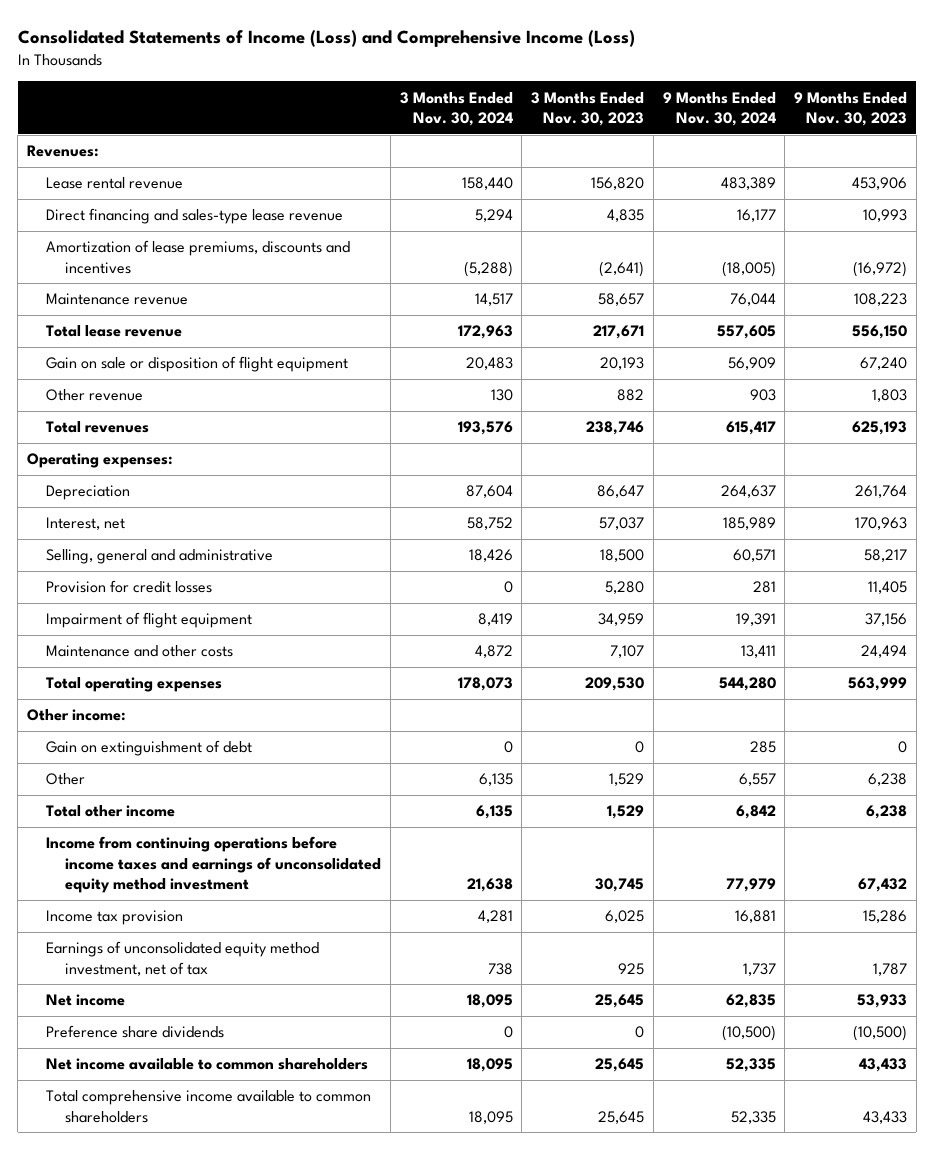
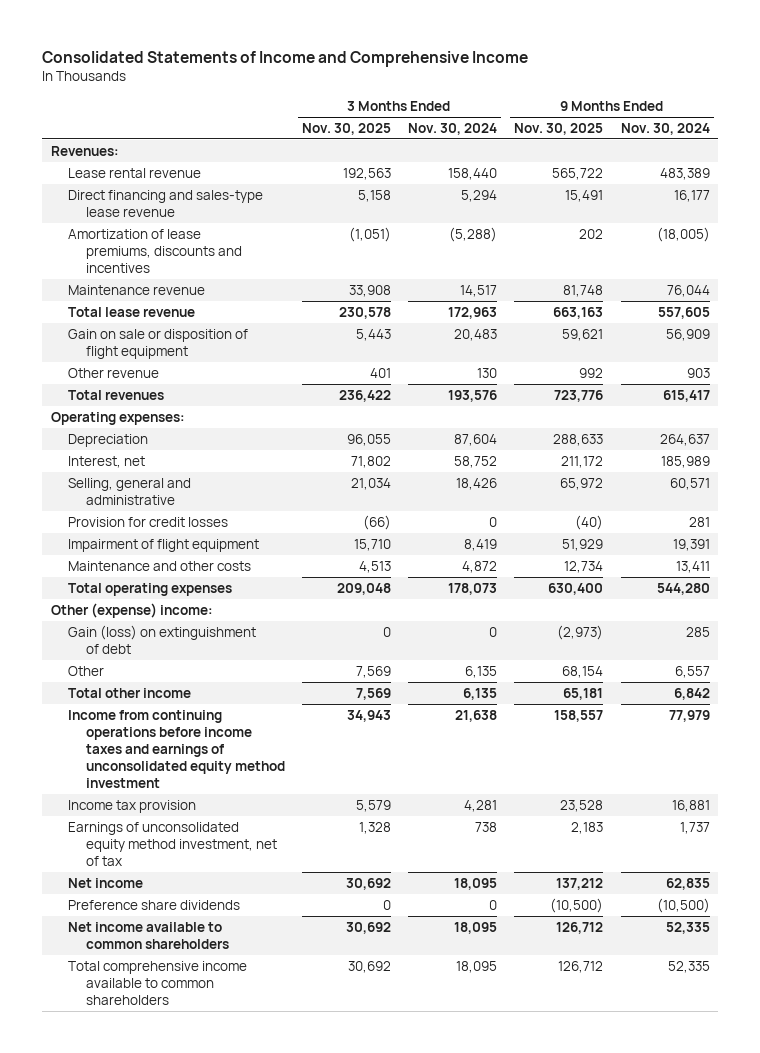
[17,30,635,48] Consolidated Statements of Income (Loss) and Comprehensive Income (Loss) -> [42,51,529,68] Consolidated Statements of Income and Comprehensive Income
[531,91,645,127] 3 Months Ended Nov. 30, 2023 -> none
[794,91,908,127] 9 Months Ended Nov. 30, 2023 -> none
none -> [301,122,391,135] Nov. 30, 2025
none -> [514,122,604,135] Nov. 30, 2025
[27,709,127,722] Other income: -> [50,602,213,618] Other (expense) income:
[46,740,253,757] Gain on extinguishment of debt -> [68,624,257,655] Gain (loss) on extinguishment of debt

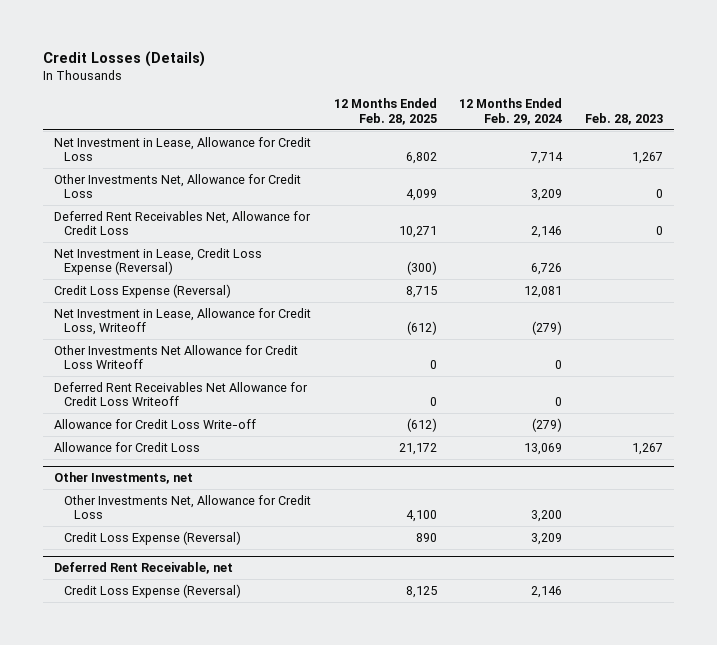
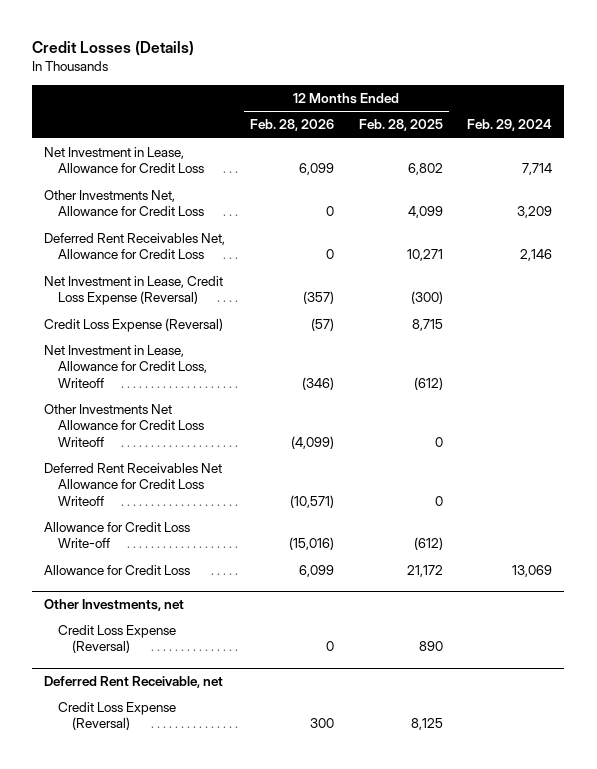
[459,98,563,125] 12 Months Ended Feb. 29, 2024 -> none
[584,112,663,125] Feb. 28, 2023 -> none
none -> [250,119,335,132] Feb. 28, 2026
none -> [467,119,553,132] Feb. 29, 2024
[64,494,312,520] Other Investments Net, Allowance for Credit Loss -> none

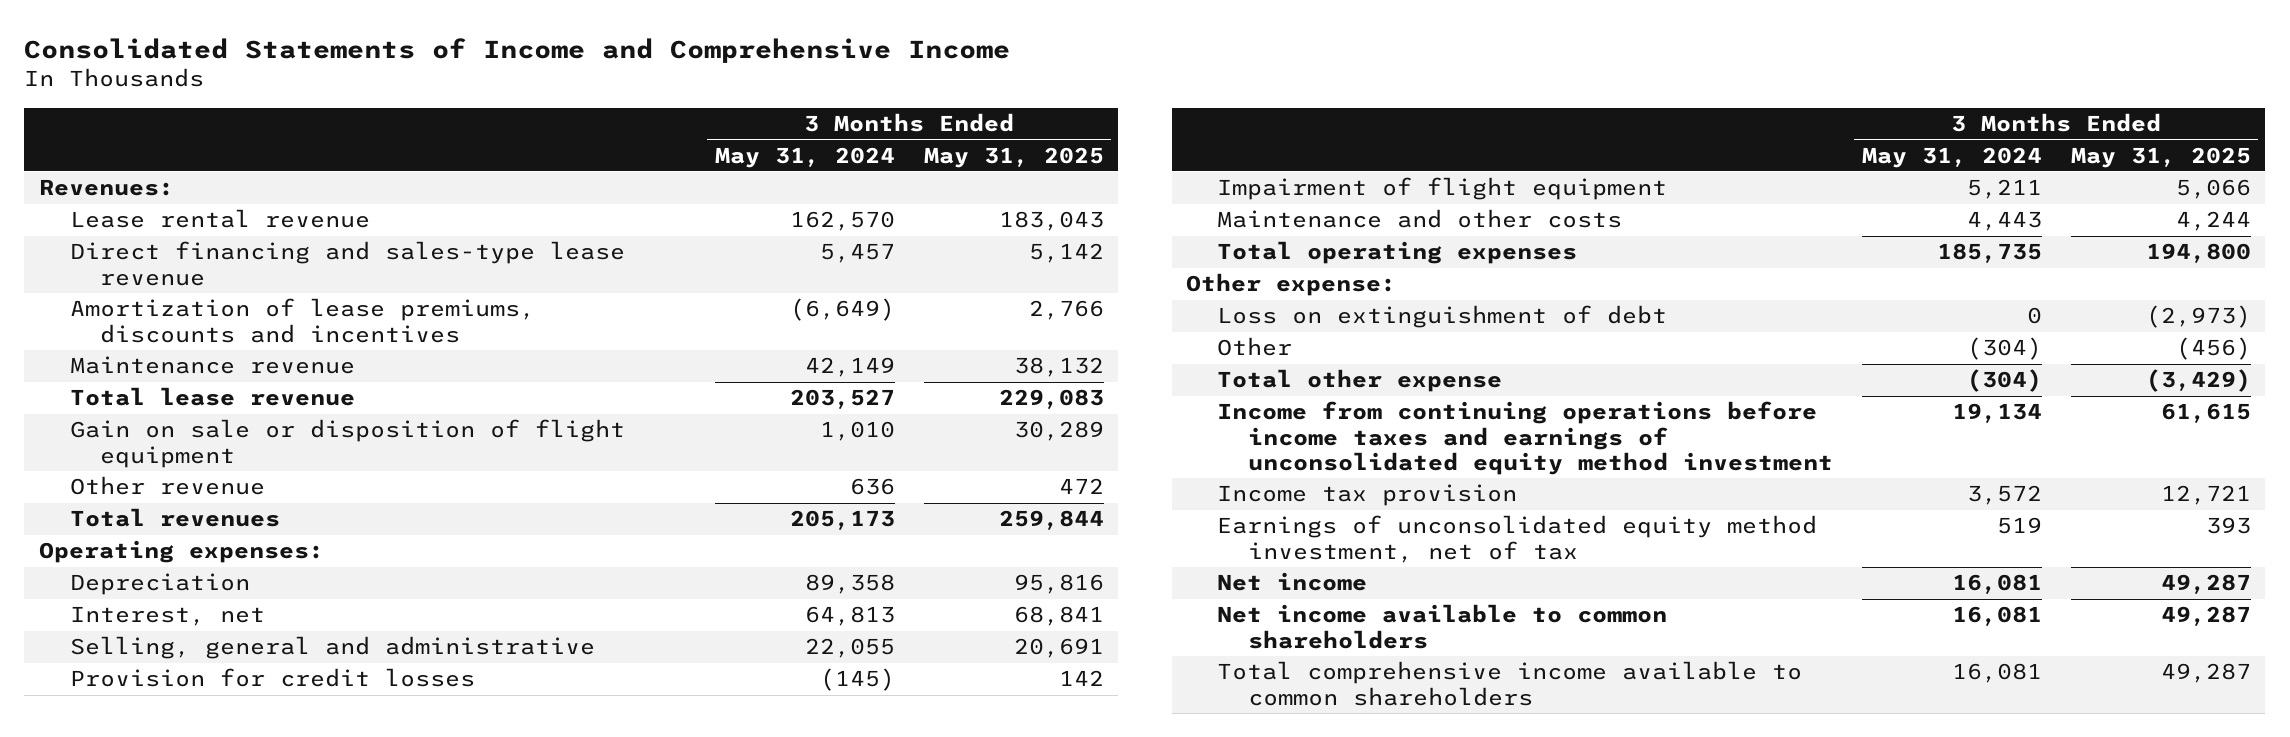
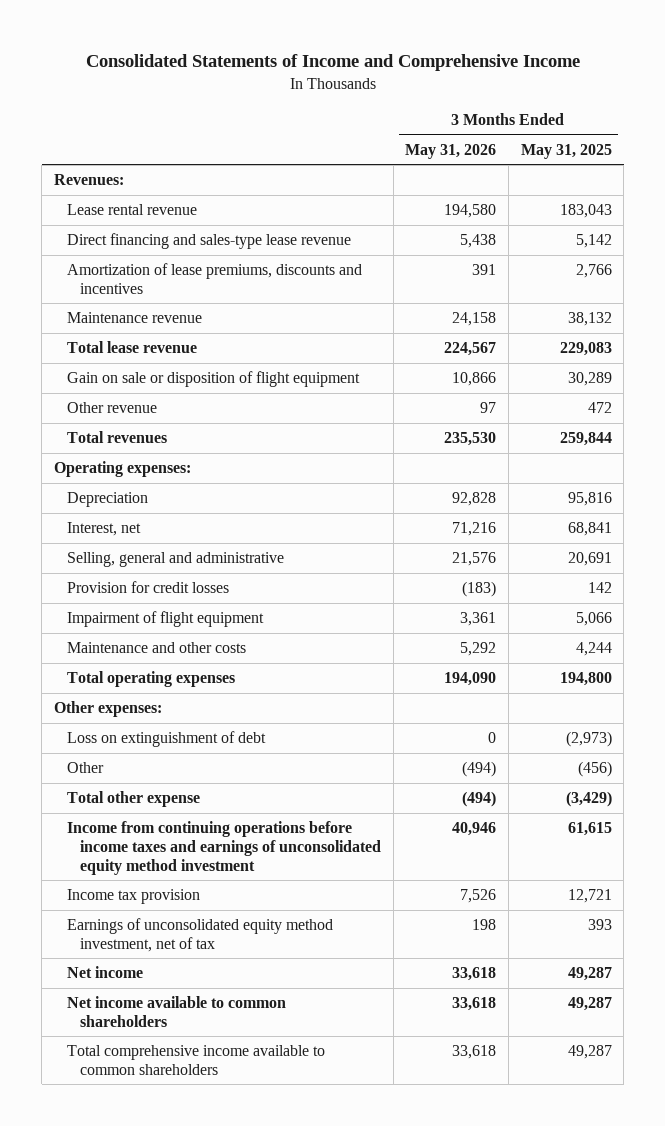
[714,146,895,168] May 31, 2024 -> none
none -> [405,143,497,159] May 31, 2026
[1186,273,1397,297] Other expense: -> [53,701,162,718] Other expenses:

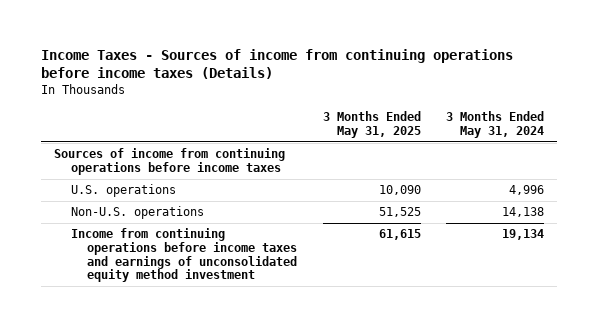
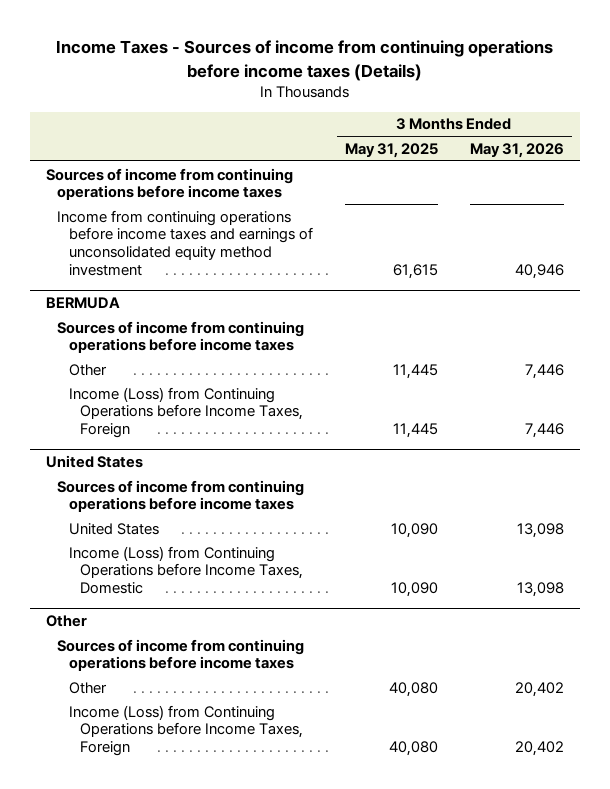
[446,111,545,138] 3 Months Ended May 31, 2024 -> none
none -> [469,142,564,158] May 31, 2026
[70,184,176,198] U.S. operations -> none
[70,206,204,220] Non-U.S. operations -> none
none -> [46,297,121,310] BERMUDA
none -> [57,320,305,354] Sources of income from continuing operations before income taxes
none -> [68,363,107,376] Other
none -> [68,386,303,439] Income (Loss) from Continuing Operations before Income Taxes, Foreign
none -> [46,455,144,469] United States
none -> [57,479,305,513] Sources of income from continuing operations before income taxes
none -> [68,522,159,535] United States
none -> [68,545,303,595] Income (Loss) from Continuing Operations before Income Taxes, Domestic
none -> [46,615,88,628] Other
none -> [57,638,305,672] Sources of income from continuing operations before income taxes
none -> [68,681,107,694] Other
none -> [68,704,303,757] Income (Loss) from Continuing Operations before Income Taxes, Foreign

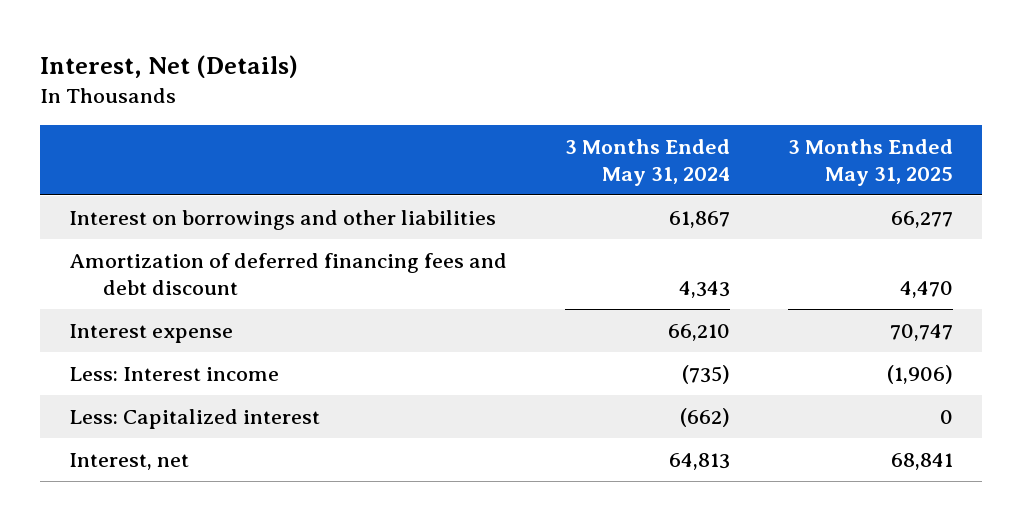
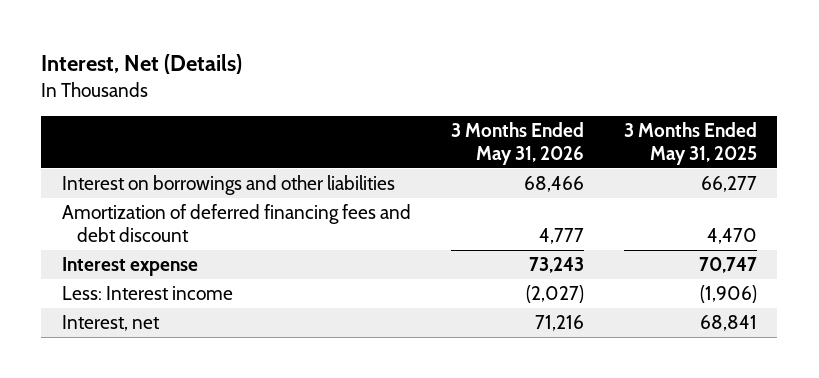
[565,138,731,186] 3 Months Ended May 31, 2024 -> none
none -> [450,122,584,165] 3 Months Ended May 31, 2026
[69,409,321,430] Less: Capitalized interest -> none

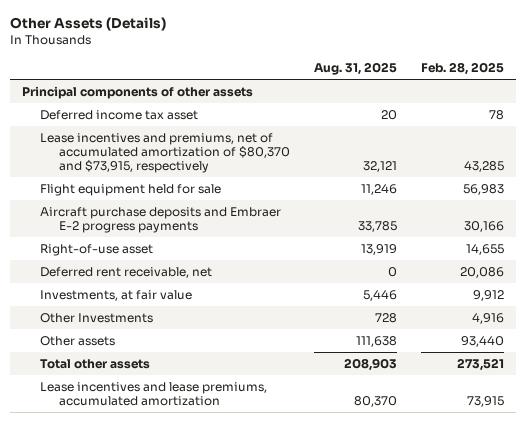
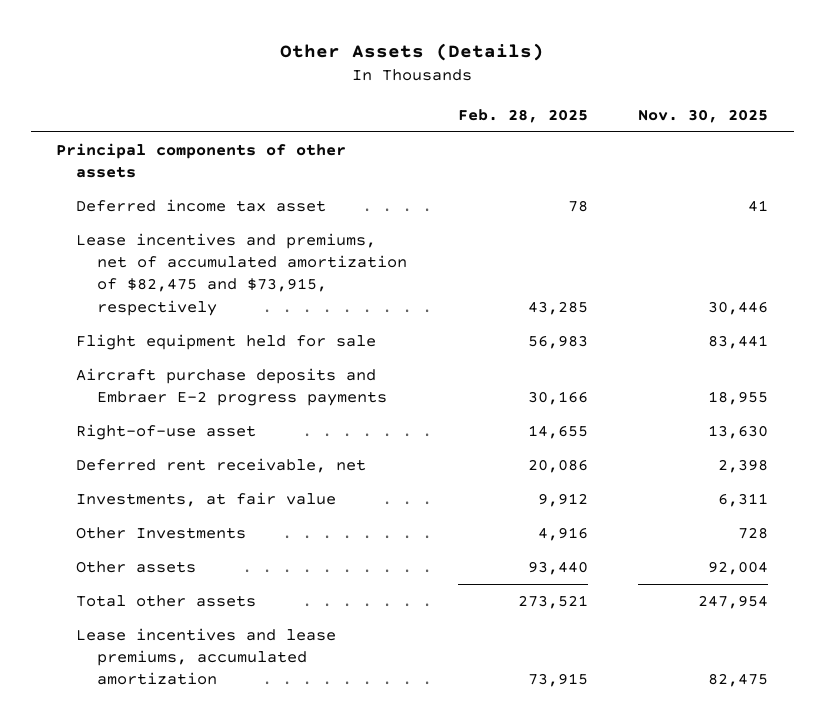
[313,61,397,75] Aug. 31, 2025 -> none
none -> [638,108,769,123] Nov. 30, 2025
[40,132,290,174] Lease incentives and premiums, net of accumulated amortization of $80,370 and $73,915, respectively -> [76,233,407,316] Lease incentives and premiums, net of accumulated amortization of $82,475 and $73,915, respectively

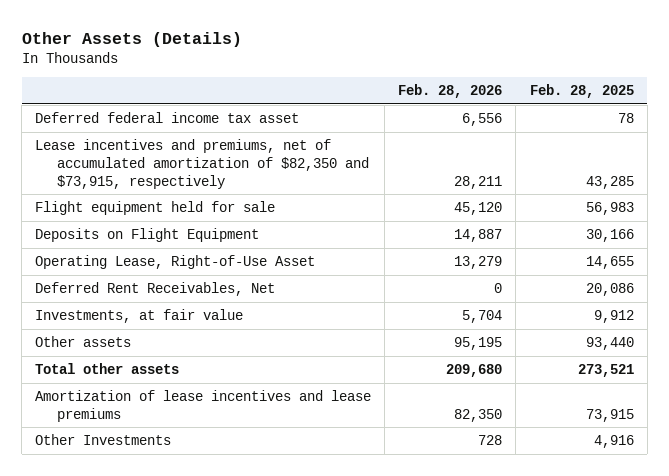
[638,108,769,123] Nov. 30, 2025 -> none
none -> [398,84,503,99] Feb. 28, 2026
[56,143,347,179] Principal components of other assets -> none
[76,199,327,213] Deferred income tax asset -> [35,111,300,123] Deferred federal income tax asset
[76,233,407,316] Lease incentives and premiums, net of accumulated amortization of $82,475 and $73,915, respectively -> [35,138,369,189] Lease incentives and premiums, net of accumulated amortization of $82,350 and $73,915, respectively
[76,368,387,407] Aircraft purchase deposits and Embraer E-2 progress payments -> [35,227,260,242] Deposits on Flight Equipment
[76,424,257,441] Right-of-use asset -> [35,254,316,269] Operating Lease, Right-of-Use Asset
[76,458,367,474] Deferred rent receivable, net -> [35,281,276,296] Deferred Rent Receivables, Net
[76,628,337,686] Lease incentives and lease premiums, accumulated amortization -> [35,389,372,422] Amortization of lease incentives and lease premiums
[76,527,247,540] Other Investments -> [35,433,172,445] Other Investments

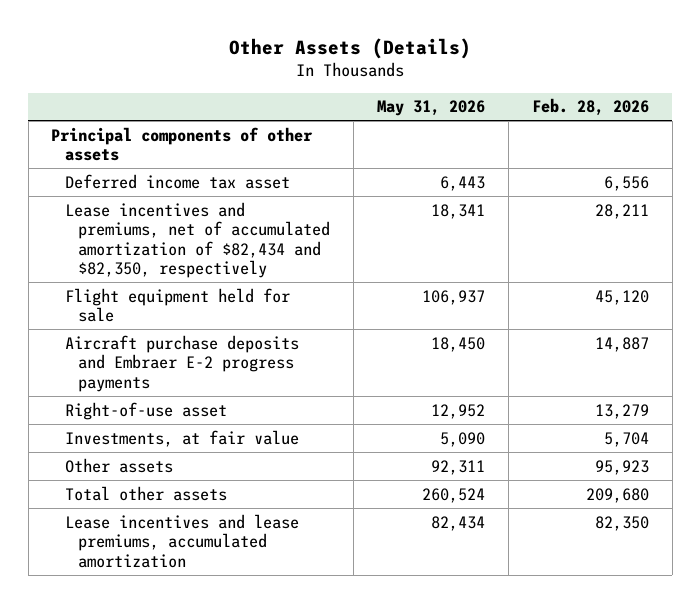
[529,84,634,99] Feb. 28, 2025 -> none
none -> [376,100,485,117] May 31, 2026
none -> [51,126,314,162] Principal components of other assets
[35,111,300,123] Deferred federal income tax asset -> [64,173,290,189] Deferred income tax asset
[35,138,369,189] Lease incentives and premiums, net of accumulated amortization of $82,350 and $73,915, respectively -> [64,201,330,279] Lease incentives and premiums, net of accumulated amortization of $82,434 and $82,350, respectively
[35,281,276,296] Deferred Rent Receivables, Net -> none
[35,227,260,242] Deposits on Flight Equipment -> [64,334,299,392] Aircraft purchase deposits and Embraer E-2 progress payments
[35,254,316,269] Operating Lease, Right-of-Use Asset -> [64,401,227,420] Right-of-use asset
[454,336,503,350] 95,195 -> [594,459,649,475] 95,923
[35,433,172,445] Other Investments -> none
[35,389,372,422] Amortization of lease incentives and lease premiums -> [64,513,299,568] Lease incentives and lease premiums, accumulated amortization

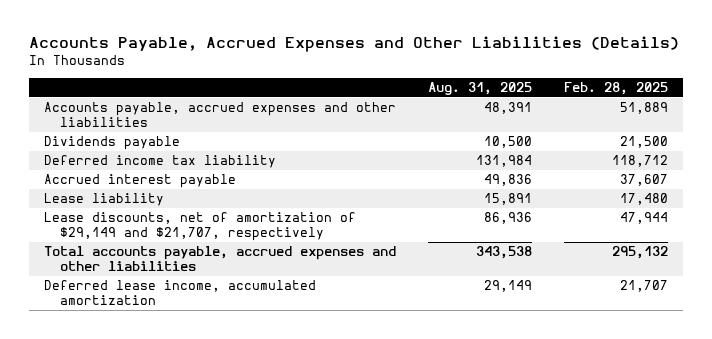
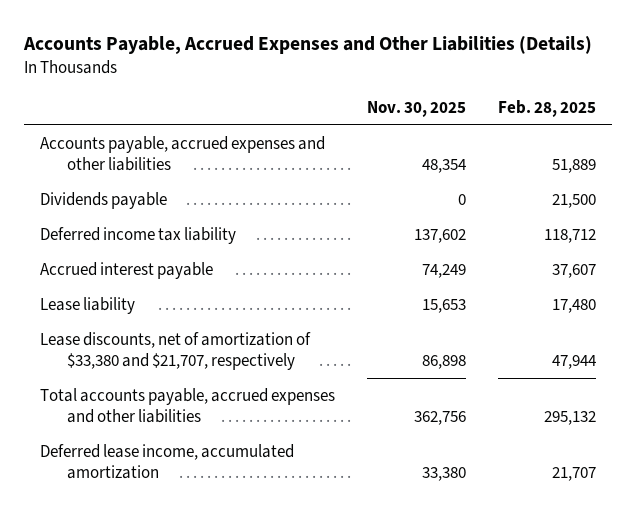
[428,81,533,95] Aug. 31, 2025 -> none
none -> [366,101,466,118] Nov. 30, 2025
[44,212,357,241] Lease discounts, net of amortization of $29,149 and $21,707, respectively -> [39,331,311,371] Lease discounts, net of amortization of $33,380 and $21,707, respectively

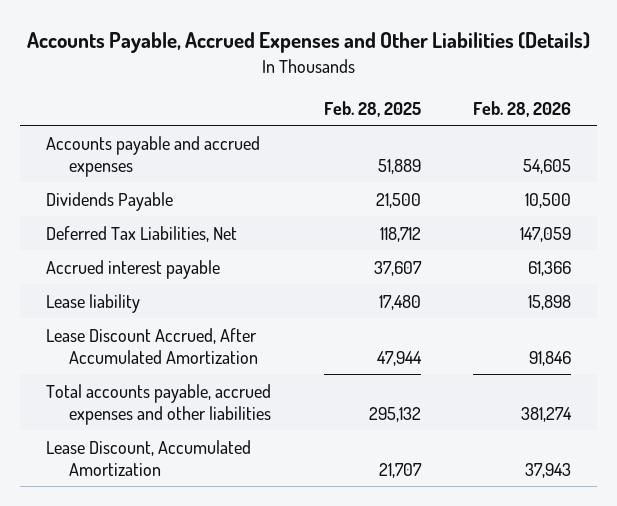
[366,101,466,118] Nov. 30, 2025 -> none
none -> [472,100,571,117] Feb. 28, 2026
[39,135,325,172] Accounts payable, accrued expenses and other liabilities -> [46,135,261,177] Accounts payable and accrued expenses
[39,191,167,209] Dividends payable -> [46,191,174,211] Dividends Payable
[39,226,236,244] Deferred income tax liability -> [46,225,238,242] Deferred Tax Liabilities, Net
[39,331,311,371] Lease discounts, net of amortization of $33,380 and $21,707, respectively -> [46,327,258,364] Lease Discount Accrued, After Accumulated Amortization
[39,443,294,480] Deferred lease income, accumulated amortization -> [46,439,252,476] Lease Discount, Accumulated Amortization

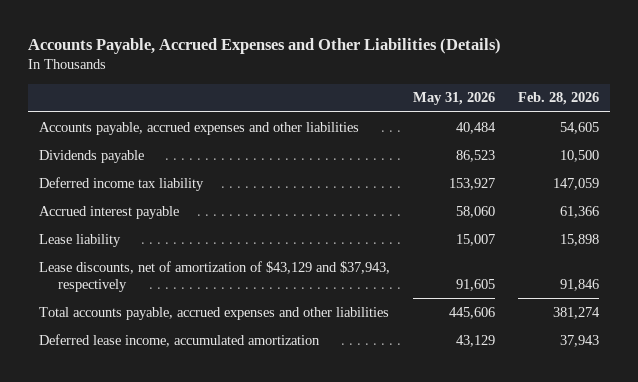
[323,100,421,117] Feb. 28, 2025 -> none
none -> [412,92,495,106] May 31, 2026
[46,135,261,177] Accounts payable and accrued expenses -> [39,121,360,135] Accounts payable, accrued expenses and other liabilities
[46,191,174,211] Dividends Payable -> [39,149,145,163] Dividends payable
[46,225,238,242] Deferred Tax Liabilities, Net -> [39,176,205,191] Deferred income tax liability
[46,327,258,364] Lease Discount Accrued, After Accumulated Amortization -> [39,260,391,292] Lease discounts, net of amortization of $43,129 and $37,943, respectively
[46,439,252,476] Lease Discount, Accumulated Amortization -> [39,333,321,347] Deferred lease income, accumulated amortization

